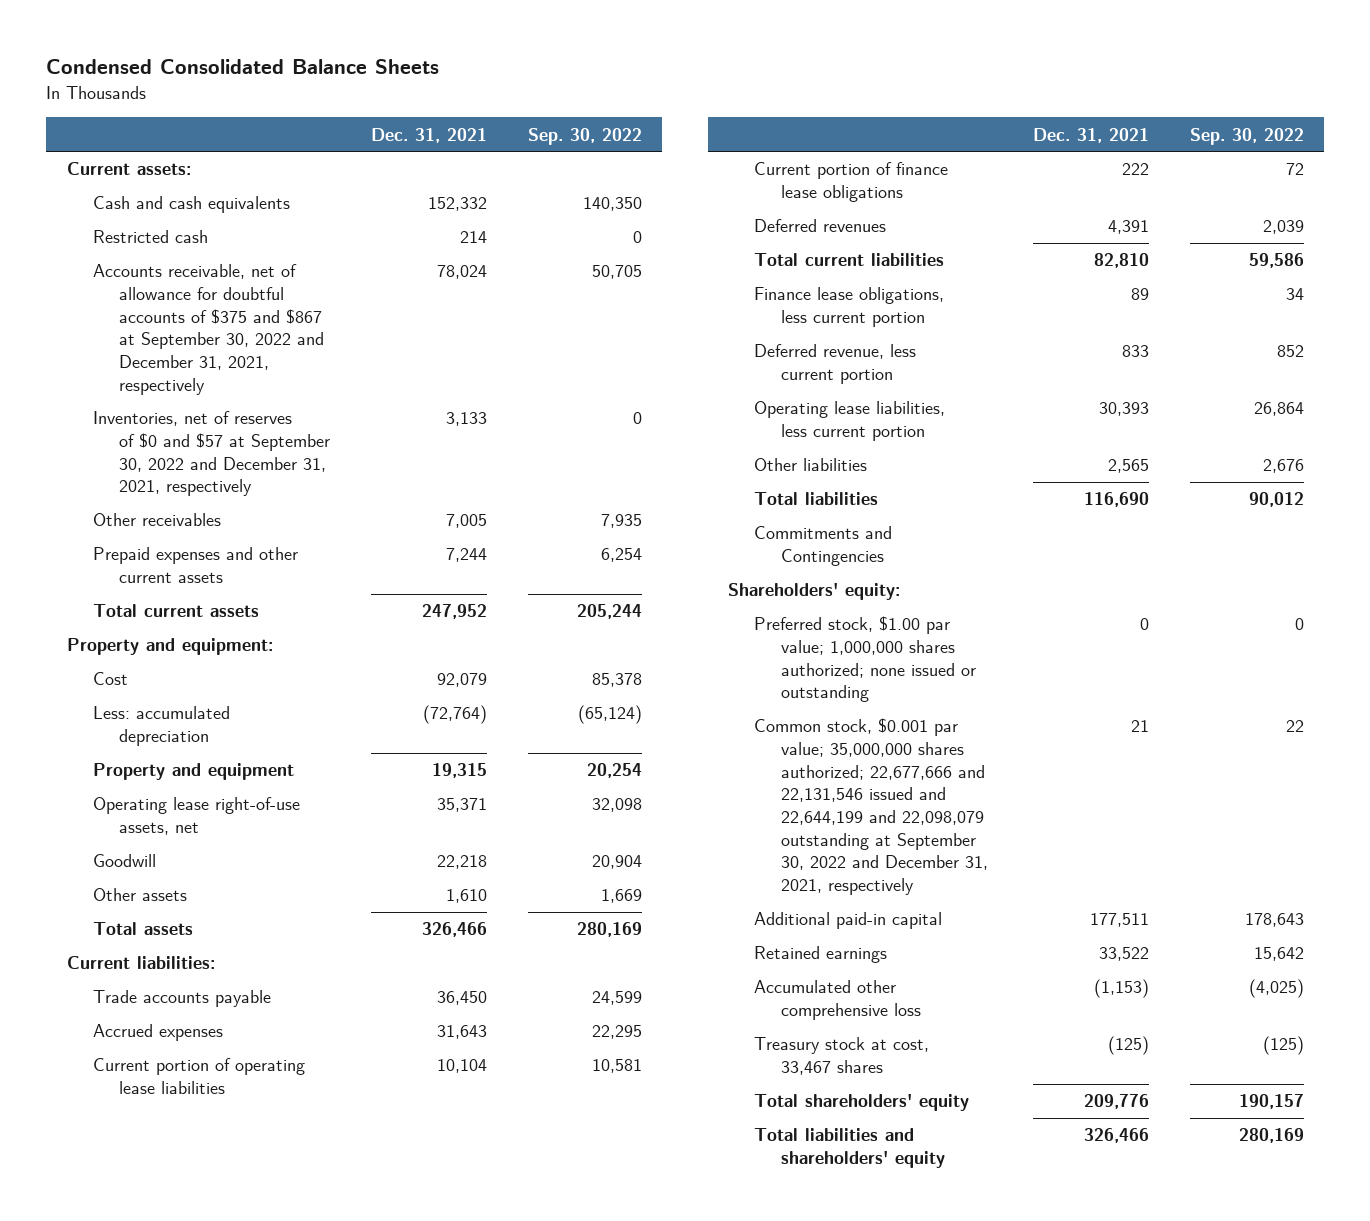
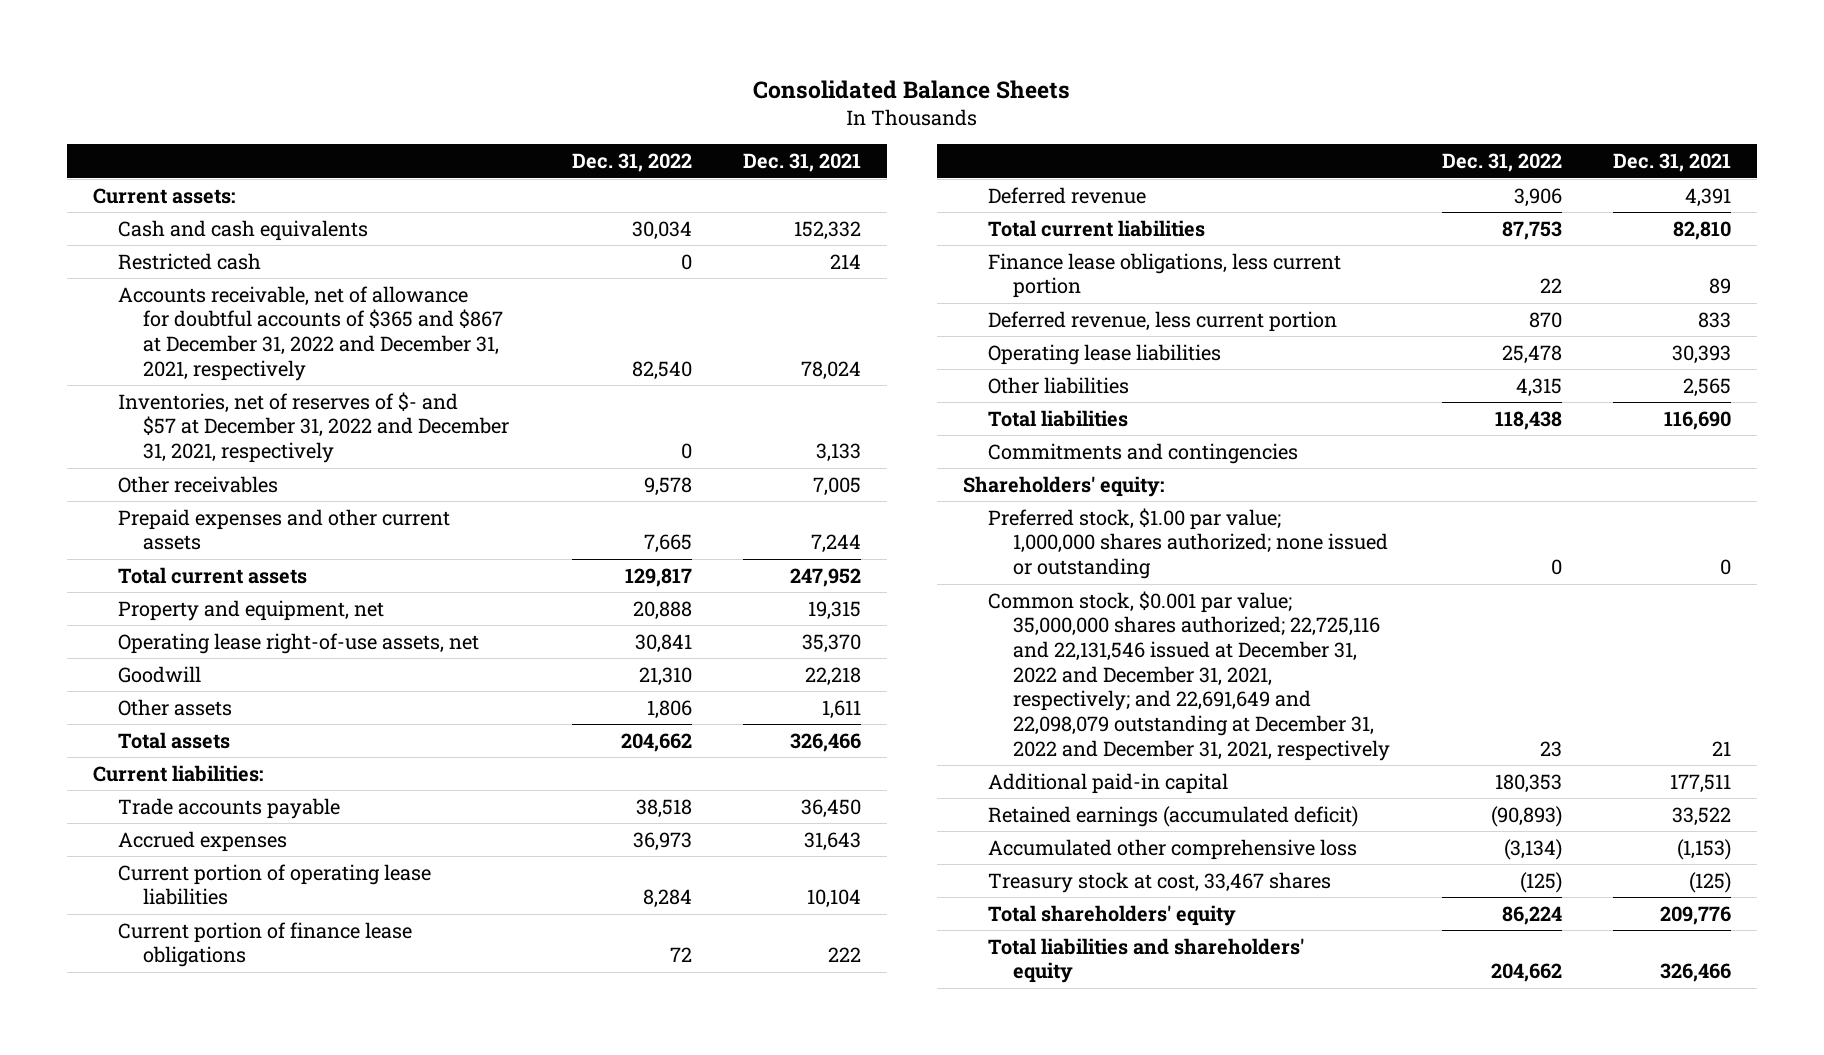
[46,59,440,75] Condensed Consolidated Balance Sheets -> [753,79,1071,99] Consolidated Balance Sheets
[527,127,642,145] Sep. 30, 2022 -> none
none -> [571,153,692,173] Dec. 31, 2022
[92,264,325,395] Accounts receivable, net of allowance for doubtful accounts of $375 and $867 at September 30, 2022 and December 31, 2021, respectively -> [117,285,504,381] Accounts receivable, net of allowance for doubtful accounts of $365 and $867 at December 31, 2022 and December 31, 2021, respectively
[92,411,331,497] Inventories, net of reserves of $0 and $57 at September 30, 2022 and December 31, 2021, respectively -> [117,391,510,464] Inventories, net of reserves of $- and $57 at December 31, 2022 and December 31, 2021, respectively
[66,638,273,656] Property and equipment: -> none
[92,672,128,686] Cost -> none
[92,706,230,747] Less: accumulated depreciation -> none
[92,763,294,781] Property and equipment -> [117,599,384,621] Property and equipment, net
[437,798,488,813] 35,371 -> [802,633,862,653] 35,370
[446,889,488,904] 1,610 -> [822,699,862,719] 1,611
[754,219,887,233] Deferred revenues -> [987,186,1146,204] Deferred revenue
[754,401,946,442] Operating lease liabilities, less current portion -> [987,343,1221,365] Operating lease liabilities
[754,526,893,567] Commitments and Contingencies -> [987,442,1298,464] Commitments and contingencies
[754,718,988,895] Common stock, $0.001 par value; 35,000,000 shares authorized; 22,677,666 and 22,131,546 issued and 22,644,199 and 22,098,079 outstanding at September 30, 2022 and December 31, 2021, respectively -> [987,590,1390,761] Common stock, $0.001 par value; 35,000,000 shares authorized; 22,725,116 and 22,131,546 issued at December 31, 2022 and December 31, 2021, respectively; and 22,691,649 and 22,098,079 outstanding at December 31, 2022 and December 31, 2021, respectively
[754,946,888,964] Retained earnings -> [987,805,1358,827] Retained earnings (accumulated deficit)

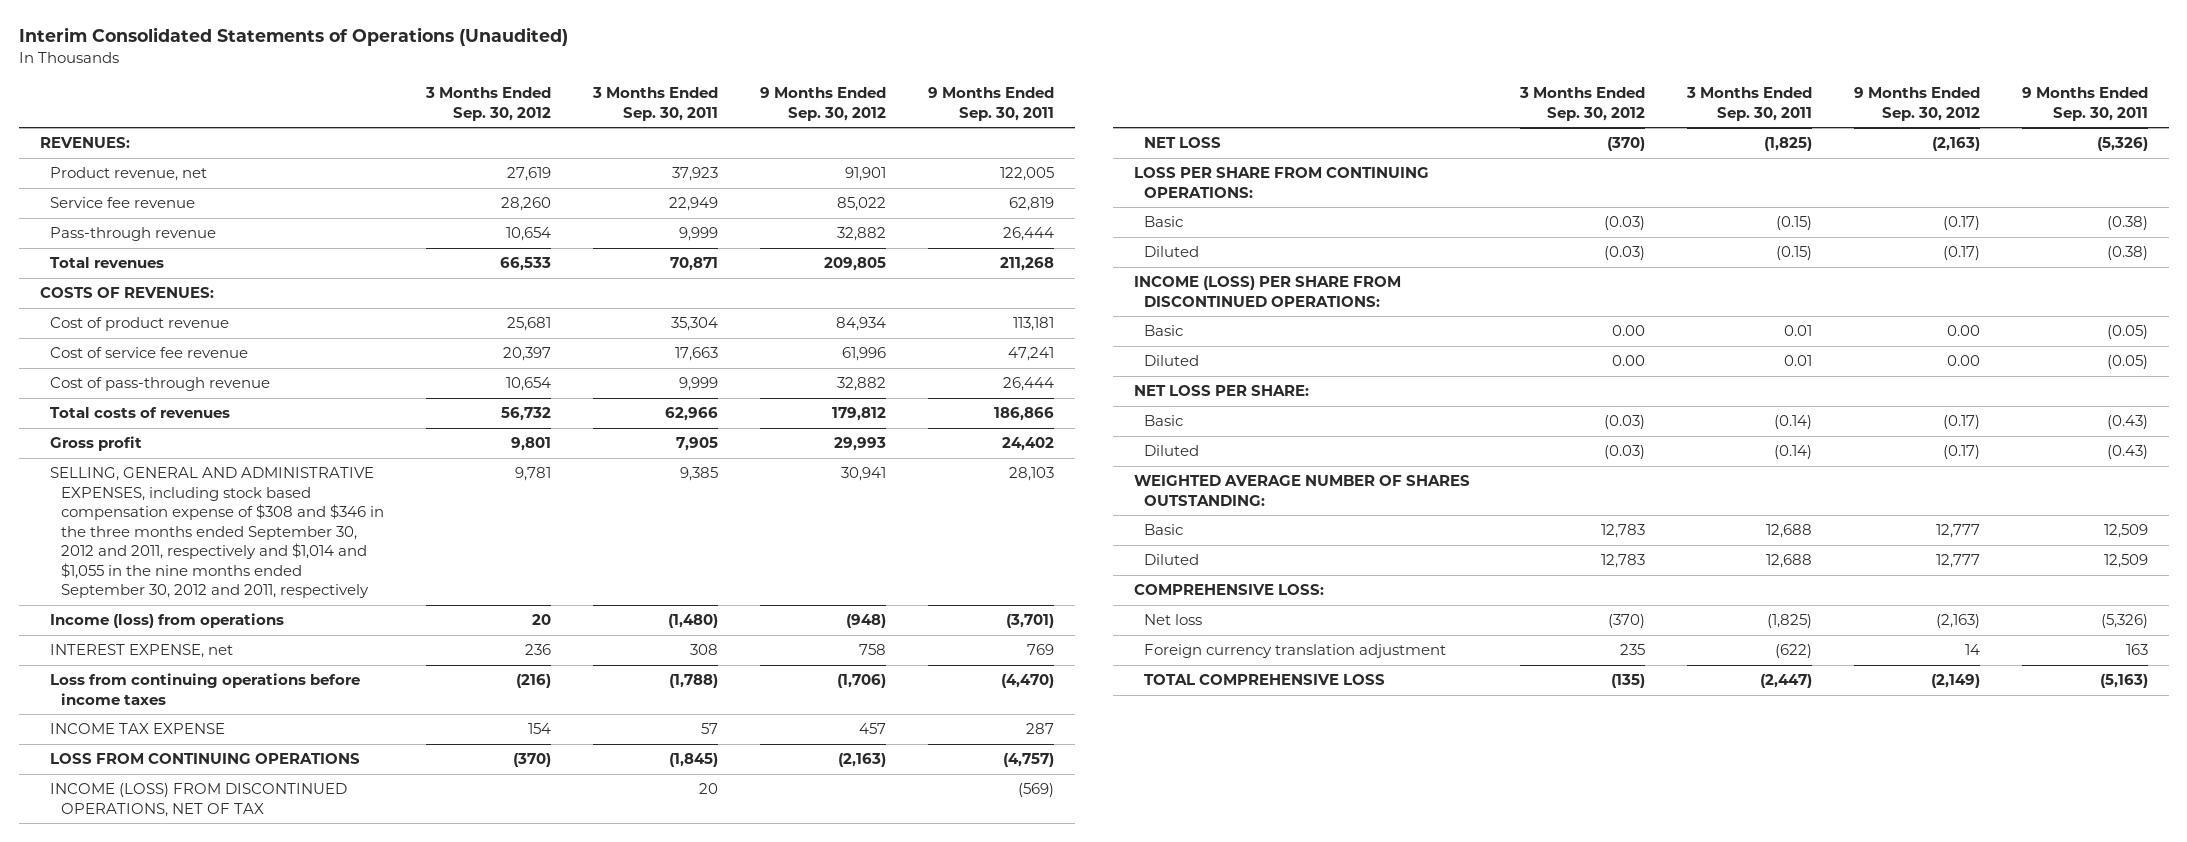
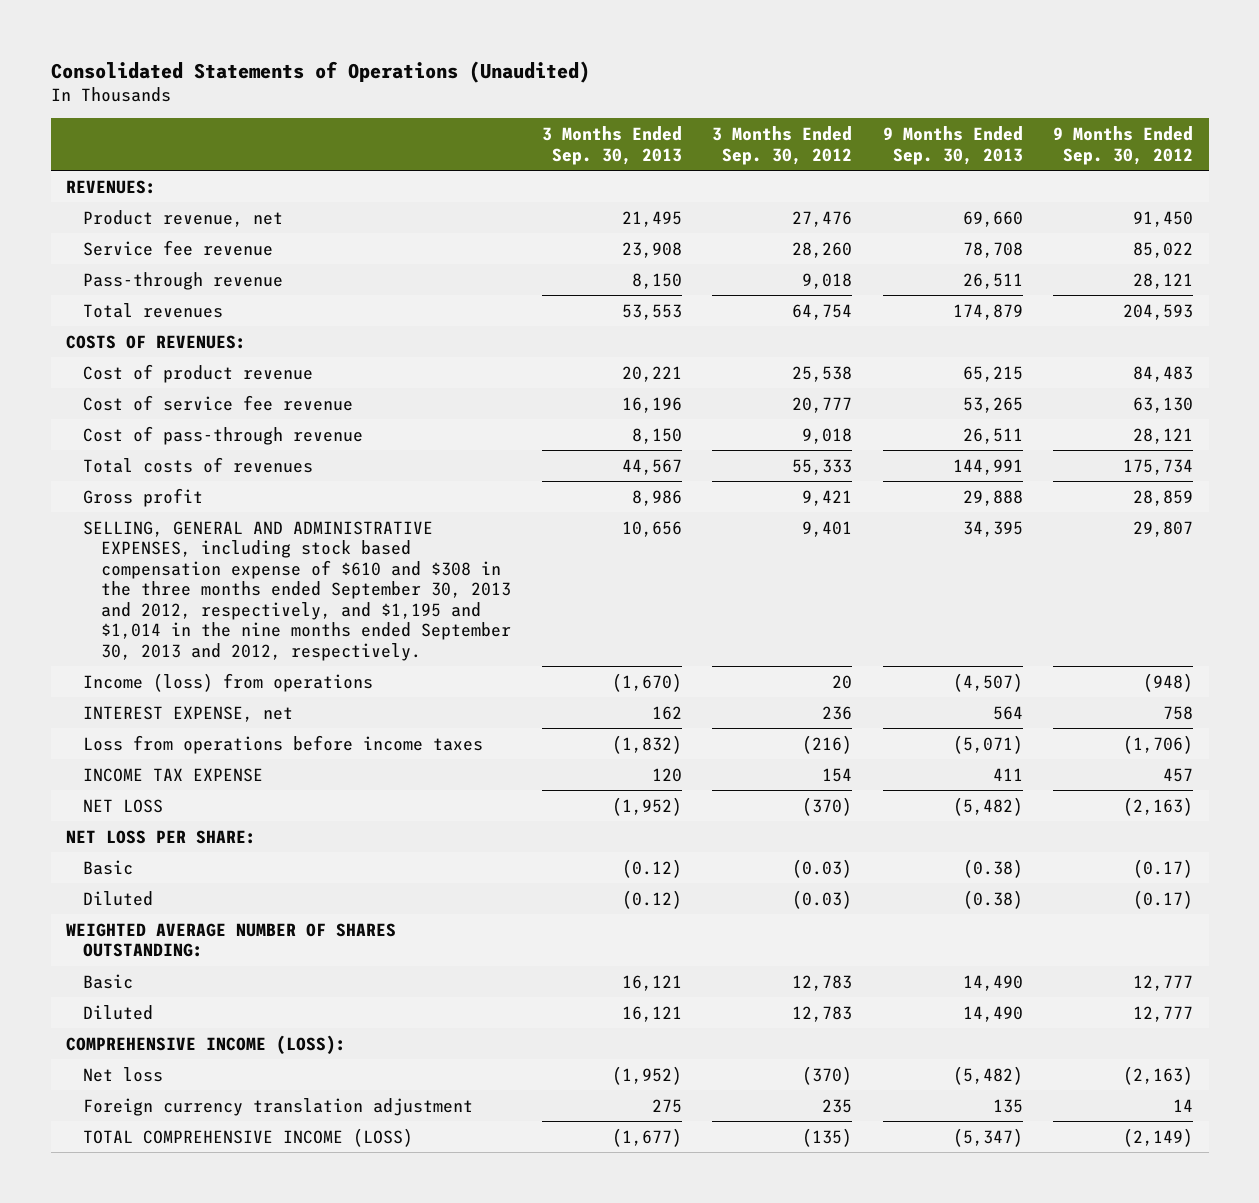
[18,27,568,47] Interim Consolidated Statements of Operations (Unaudited) -> [50,60,590,83] Consolidated Statements of Operations (Unaudited)
[591,87,718,121] 3 Months Ended Sep. 30, 2011 -> none
[927,87,1054,121] 9 Months Ended Sep. 30, 2011 -> none
none -> [541,125,682,165] 3 Months Ended Sep. 30, 2013
none -> [882,125,1023,165] 9 Months Ended Sep. 30, 2013
[507,167,552,182] 27,619 -> [792,210,853,227] 27,476
[844,167,886,182] 91,901 -> [1133,210,1194,227] 91,450
[506,227,552,242] 10,654 -> [802,272,853,289] 9,018
[836,227,886,242] 32,882 -> [1133,272,1194,289] 28,121
[500,257,552,272] 66,533 -> [792,303,853,320] 64,754
[823,257,886,272] 209,805 -> [1123,303,1194,320] 204,593
[507,317,552,332] 25,681 -> [792,365,853,382] 25,538
[835,317,886,332] 84,934 -> [1133,365,1194,382] 84,483
[503,347,552,362] 20,397 -> [792,396,853,413] 20,777
[841,347,886,362] 61,996 -> [1133,396,1194,413] 63,130
[506,377,552,392] 10,654 -> [802,427,853,444] 9,018
[836,377,886,392] 32,882 -> [1133,427,1194,444] 28,121
[501,407,552,422] 56,732 -> [792,458,853,475] 55,333
[831,407,886,422] 179,812 -> [1123,458,1194,475] 175,734
[511,437,552,452] 9,801 -> [802,489,853,506] 9,421
[833,437,886,452] 29,993 -> [1133,489,1194,506] 28,859
[50,467,385,599] SELLING, GENERAL AND ADMINISTRATIVE EXPENSES, including stock based compensation expense of $308 and $346 in the three months ended September 30, 2012 and 2011, respectively and $1,014 and $1,055 in the nine months ended September 30, 2012 and 2011, respectively -> [83,520,512,661] SELLING, GENERAL AND ADMINISTRATIVE EXPENSES, including stock based compensation expense of $610 and $308 in the three months ended September 30, 2013 and 2012, respectively, and $1,195 and $1,014 in the nine months ended September 30, 2013 and 2012, respectively.
[515,467,552,482] 9,781 -> [802,520,853,537] 9,401
[840,467,886,482] 30,941 -> [1133,520,1194,537] 29,807
[50,673,361,705] Loss from continuing operations before income taxes -> [83,734,484,754] Loss from operations before income taxes
[50,753,361,765] LOSS FROM CONTINUING OPERATIONS -> none
[50,783,348,817] INCOME (LOSS) FROM DISCONTINUED OPERATIONS, NET OF TAX -> none
[1133,167,1429,198] LOSS PER SHARE FROM CONTINUING OPERATIONS: -> none
[1144,216,1184,228] Basic -> none
[1144,246,1200,258] Diluted -> none
[1133,276,1401,307] INCOME (LOSS) PER SHARE FROM DISCONTINUED OPERATIONS: -> none
[1144,325,1184,337] Basic -> none
[1144,355,1200,367] Diluted -> none
[1133,584,1324,596] COMPREHENSIVE LOSS: -> [65,1034,346,1054] COMPREHENSIVE INCOME (LOSS):
[1144,674,1386,686] TOTAL COMPREHENSIVE LOSS -> [83,1127,414,1147] TOTAL COMPREHENSIVE INCOME (LOSS)

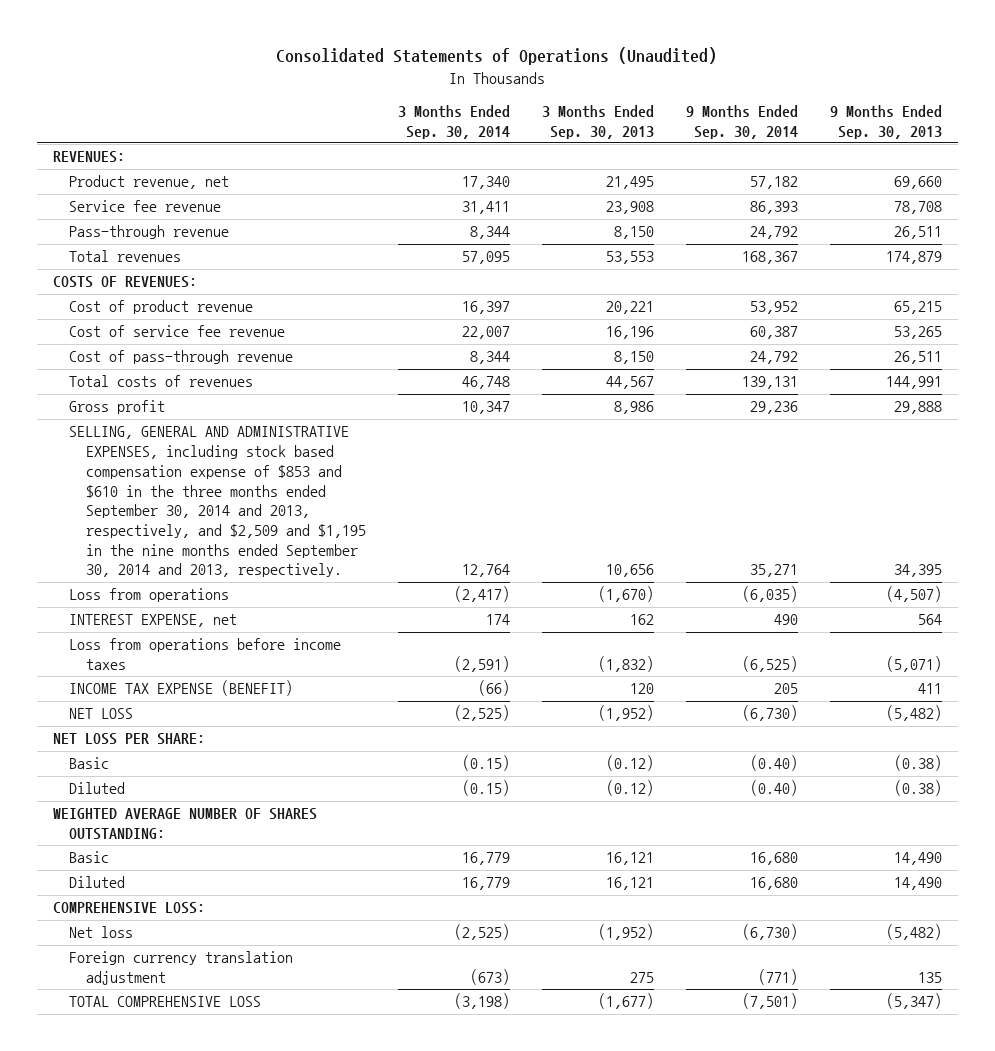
[712,125,853,165] 3 Months Ended Sep. 30, 2012 -> none
[1053,125,1194,165] 9 Months Ended Sep. 30, 2012 -> none
none -> [397,104,510,139] 3 Months Ended Sep. 30, 2014
none -> [685,104,798,139] 9 Months Ended Sep. 30, 2014
[83,520,512,661] SELLING, GENERAL AND ADMINISTRATIVE EXPENSES, including stock based compensation expense of $610 and $308 in the three months ended September 30, 2013 and 2012, respectively, and $1,195 and $1,014 in the nine months ended September 30, 2013 and 2012, respectively. -> [69,426,366,578] SELLING, GENERAL AND ADMINISTRATIVE EXPENSES, including stock based compensation expense of $853 and $610 in the three months ended September 30, 2014 and 2013, respectively, and $2,509 and $1,195 in the nine months ended September 30, 2014 and 2013, respectively.
[83,672,374,692] Income (loss) from operations -> [69,588,230,603] Loss from operations
[83,767,264,782] INCOME TAX EXPENSE -> [69,680,294,697] INCOME TAX EXPENSE (BENEFIT)
[65,1034,346,1054] COMPREHENSIVE INCOME (LOSS): -> [52,902,205,915] COMPREHENSIVE LOSS:
[83,1127,414,1147] TOTAL COMPREHENSIVE INCOME (LOSS) -> [69,996,262,1008] TOTAL COMPREHENSIVE LOSS

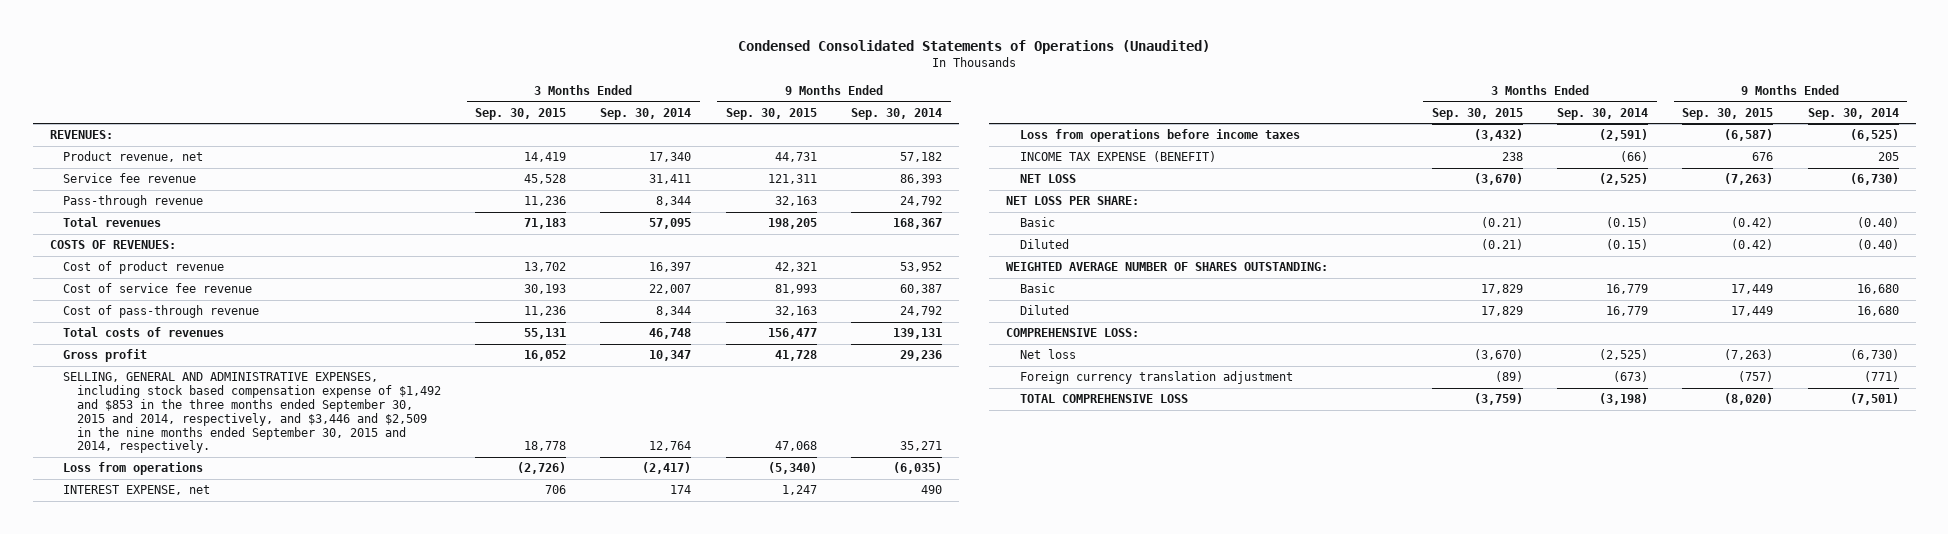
[276,47,718,66] Consolidated Statements of Operations (Unaudited) -> [738,40,1211,55] Condensed Consolidated Statements of Operations (Unaudited)
[541,104,654,139] 3 Months Ended Sep. 30, 2013 -> none
[829,104,942,139] 9 Months Ended Sep. 30, 2013 -> none
none -> [475,107,567,120] Sep. 30, 2015
none -> [725,107,817,120] Sep. 30, 2015
[69,426,366,578] SELLING, GENERAL AND ADMINISTRATIVE EXPENSES, including stock based compensation expense of $853 and $610 in the three months ended September 30, 2014 and 2013, respectively, and $2,509 and $1,195 in the nine months ended September 30, 2014 and 2013, respectively. -> [63,372,441,454] SELLING, GENERAL AND ADMINISTRATIVE EXPENSES, including stock based compensation expense of $1,492 and $853 in the three months ended September 30, 2015 and 2014, respectively, and $3,446 and $2,509 in the nine months ended September 30, 2015 and 2014, respectively.

